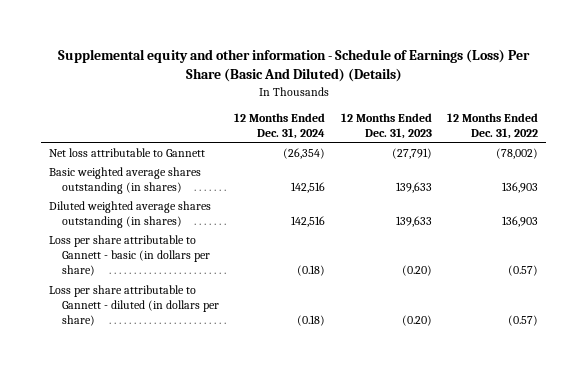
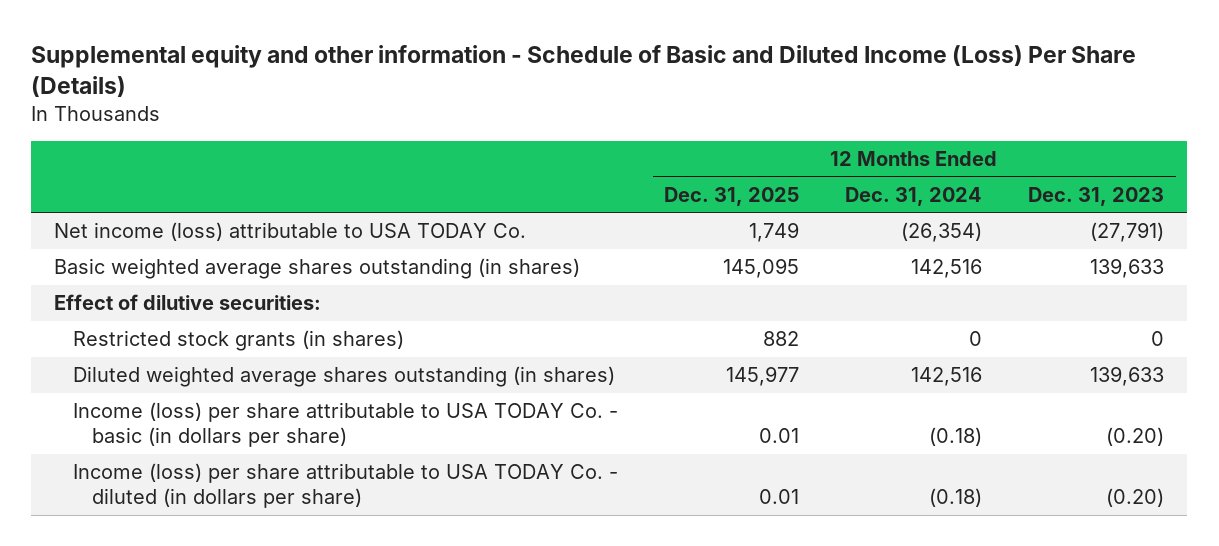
[57,49,530,83] Supplemental equity and other information - Schedule of Earnings (Loss) Per Share (Basic And Diluted) (Details) -> [31,44,1137,97] Supplemental equity and other information - Schedule of Basic and Diluted Income (Loss) Per Share (Details)
[446,112,538,140] 12 Months Ended Dec. 31, 2022 -> none
none -> [664,186,800,206] Dec. 31, 2025
[49,147,206,157] Net loss attributable to Gannett -> [54,222,527,242] Net income (loss) attributable to USA TODAY Co.
none -> [54,294,322,311] Effect of dilutive securities:
none -> [73,330,405,352] Restricted stock grants (in shares)
[49,234,210,277] Loss per share attributable to Gannett - basic (in dollars per share) -> [73,402,619,448] Income (loss) per share attributable to USA TODAY Co. - basic (in dollars per share)
[49,284,219,327] Loss per share attributable to Gannett - diluted (in dollars per share) -> [73,463,619,509] Income (loss) per share attributable to USA TODAY Co. - diluted (in dollars per share)

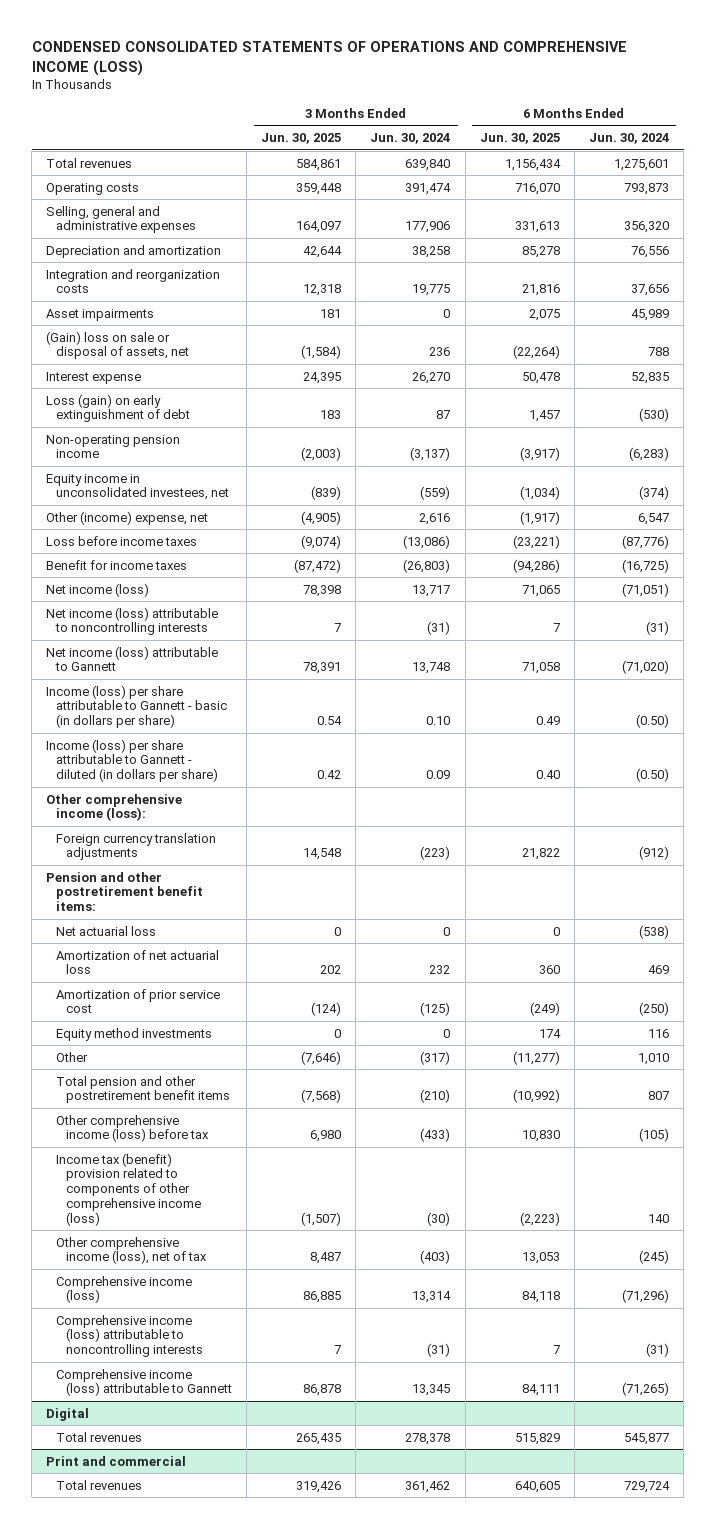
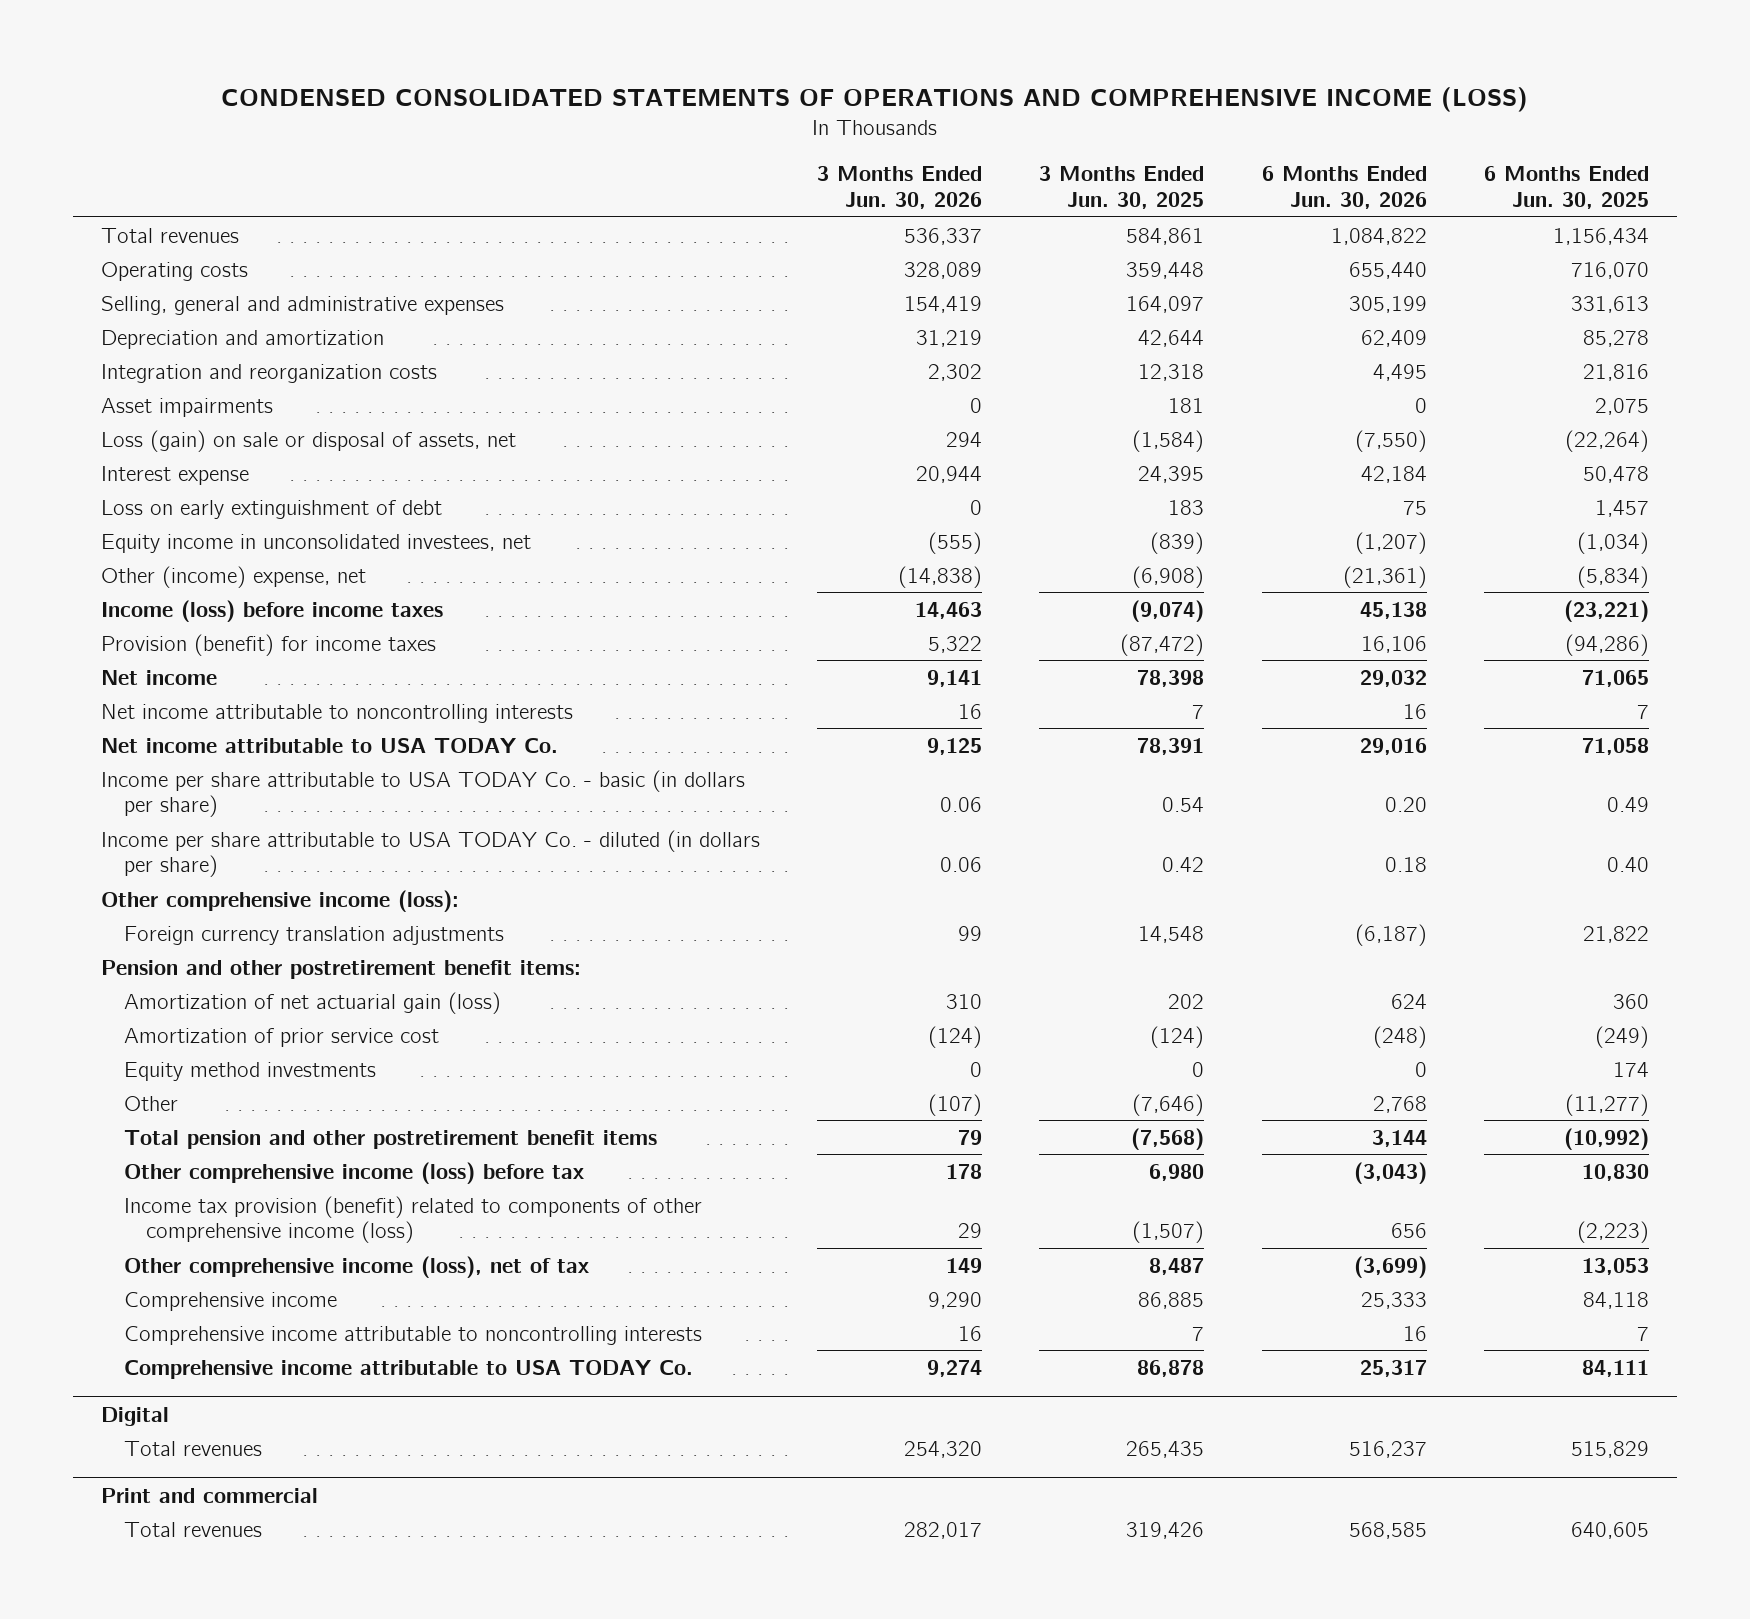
[370,133,451,145] Jun. 30, 2024 -> none
[588,133,669,145] Jun. 30, 2024 -> none
none -> [817,165,983,209] 3 Months Ended Jun. 30, 2026
none -> [1261,165,1427,209] 6 Months Ended Jun. 30, 2026
[46,330,190,360] (Gain) loss on sale or disposal of assets, net -> [101,429,517,452] Loss (gain) on sale or disposal of assets, net
[46,434,181,459] Non-operating pension income -> none
[46,393,191,423] Loss (gain) on early extinguishment of debt -> [101,499,443,519] Loss on early extinguishment of debt
[301,510,342,525] (4,905) -> [1132,565,1205,588] (6,908)
[519,510,560,525] (1,917) -> [1576,565,1649,588] (5,834)
[46,535,198,546] Loss before income taxes -> [101,599,444,622] Income (loss) before income taxes
[46,559,188,570] Benefit for income taxes -> [101,633,437,656] Provision (benefit) for income taxes
[46,582,150,597] Net income (loss) -> [101,669,218,685] Net income
[46,606,219,636] Net income (loss) attributable to noncontrolling interests -> [101,703,574,723] Net income attributable to noncontrolling interests
[46,645,219,672] Net income (loss) attributable to Gannett -> [101,737,559,753] Net income attributable to USA TODAY Co.
[46,684,228,729] Income (loss) per share attributable to Gannett - basic (in dollars per share) -> [101,769,746,818] Income per share attributable to USA TODAY Co. - basic (in dollars per share)
[46,738,219,783] Income (loss) per share attributable to Gannett - diluted (in dollars per share) -> [101,829,761,878] Income per share attributable to USA TODAY Co. - diluted (in dollars per share)
[56,925,157,936] Net actuarial loss -> none
[56,949,220,975] Amortization of net actuarial loss -> [123,991,501,1014] Amortization of net actuarial gain (loss)
[56,1152,201,1226] Income tax (benefit) provision related to components of other comprehensive income (loss) -> [123,1195,702,1244] Income tax provision (benefit) related to components of other comprehensive income (loss)
[56,1275,193,1304] Comprehensive income (loss) -> [123,1291,337,1311] Comprehensive income
[56,1314,203,1358] Comprehensive income (loss) attributable to noncontrolling interests -> [123,1325,702,1345] Comprehensive income attributable to noncontrolling interests
[56,1368,232,1397] Comprehensive income (loss) attributable to Gannett -> [123,1359,693,1379] Comprehensive income attributable to USA TODAY Co.

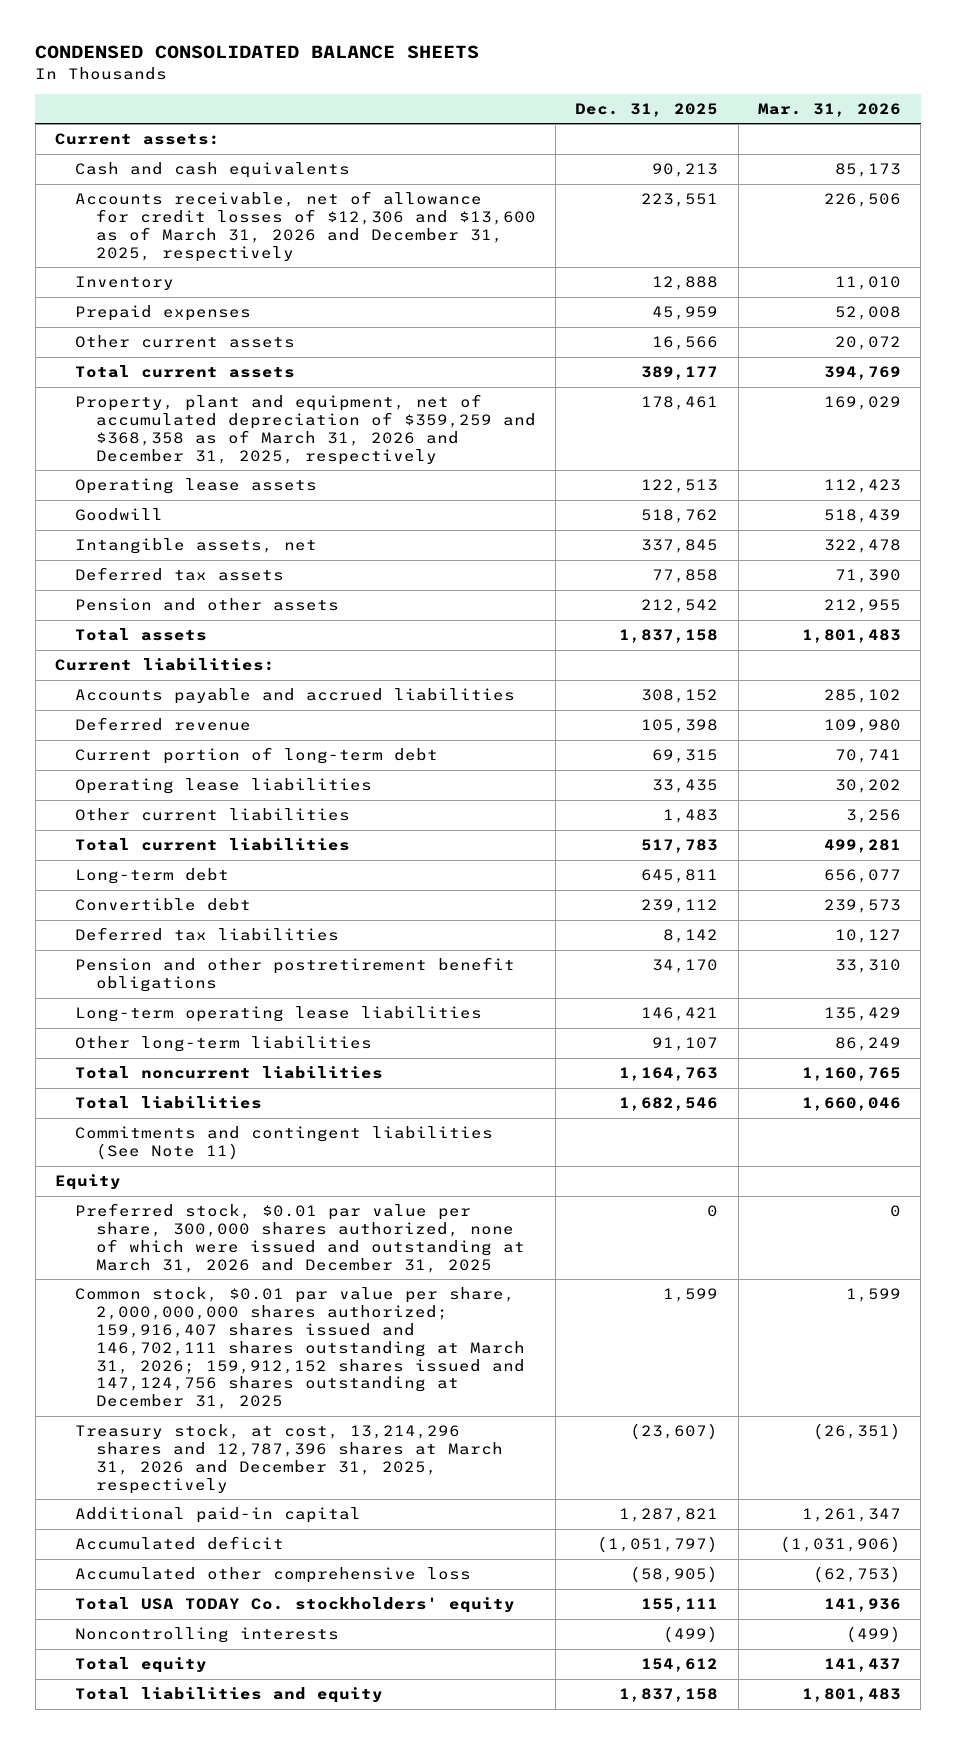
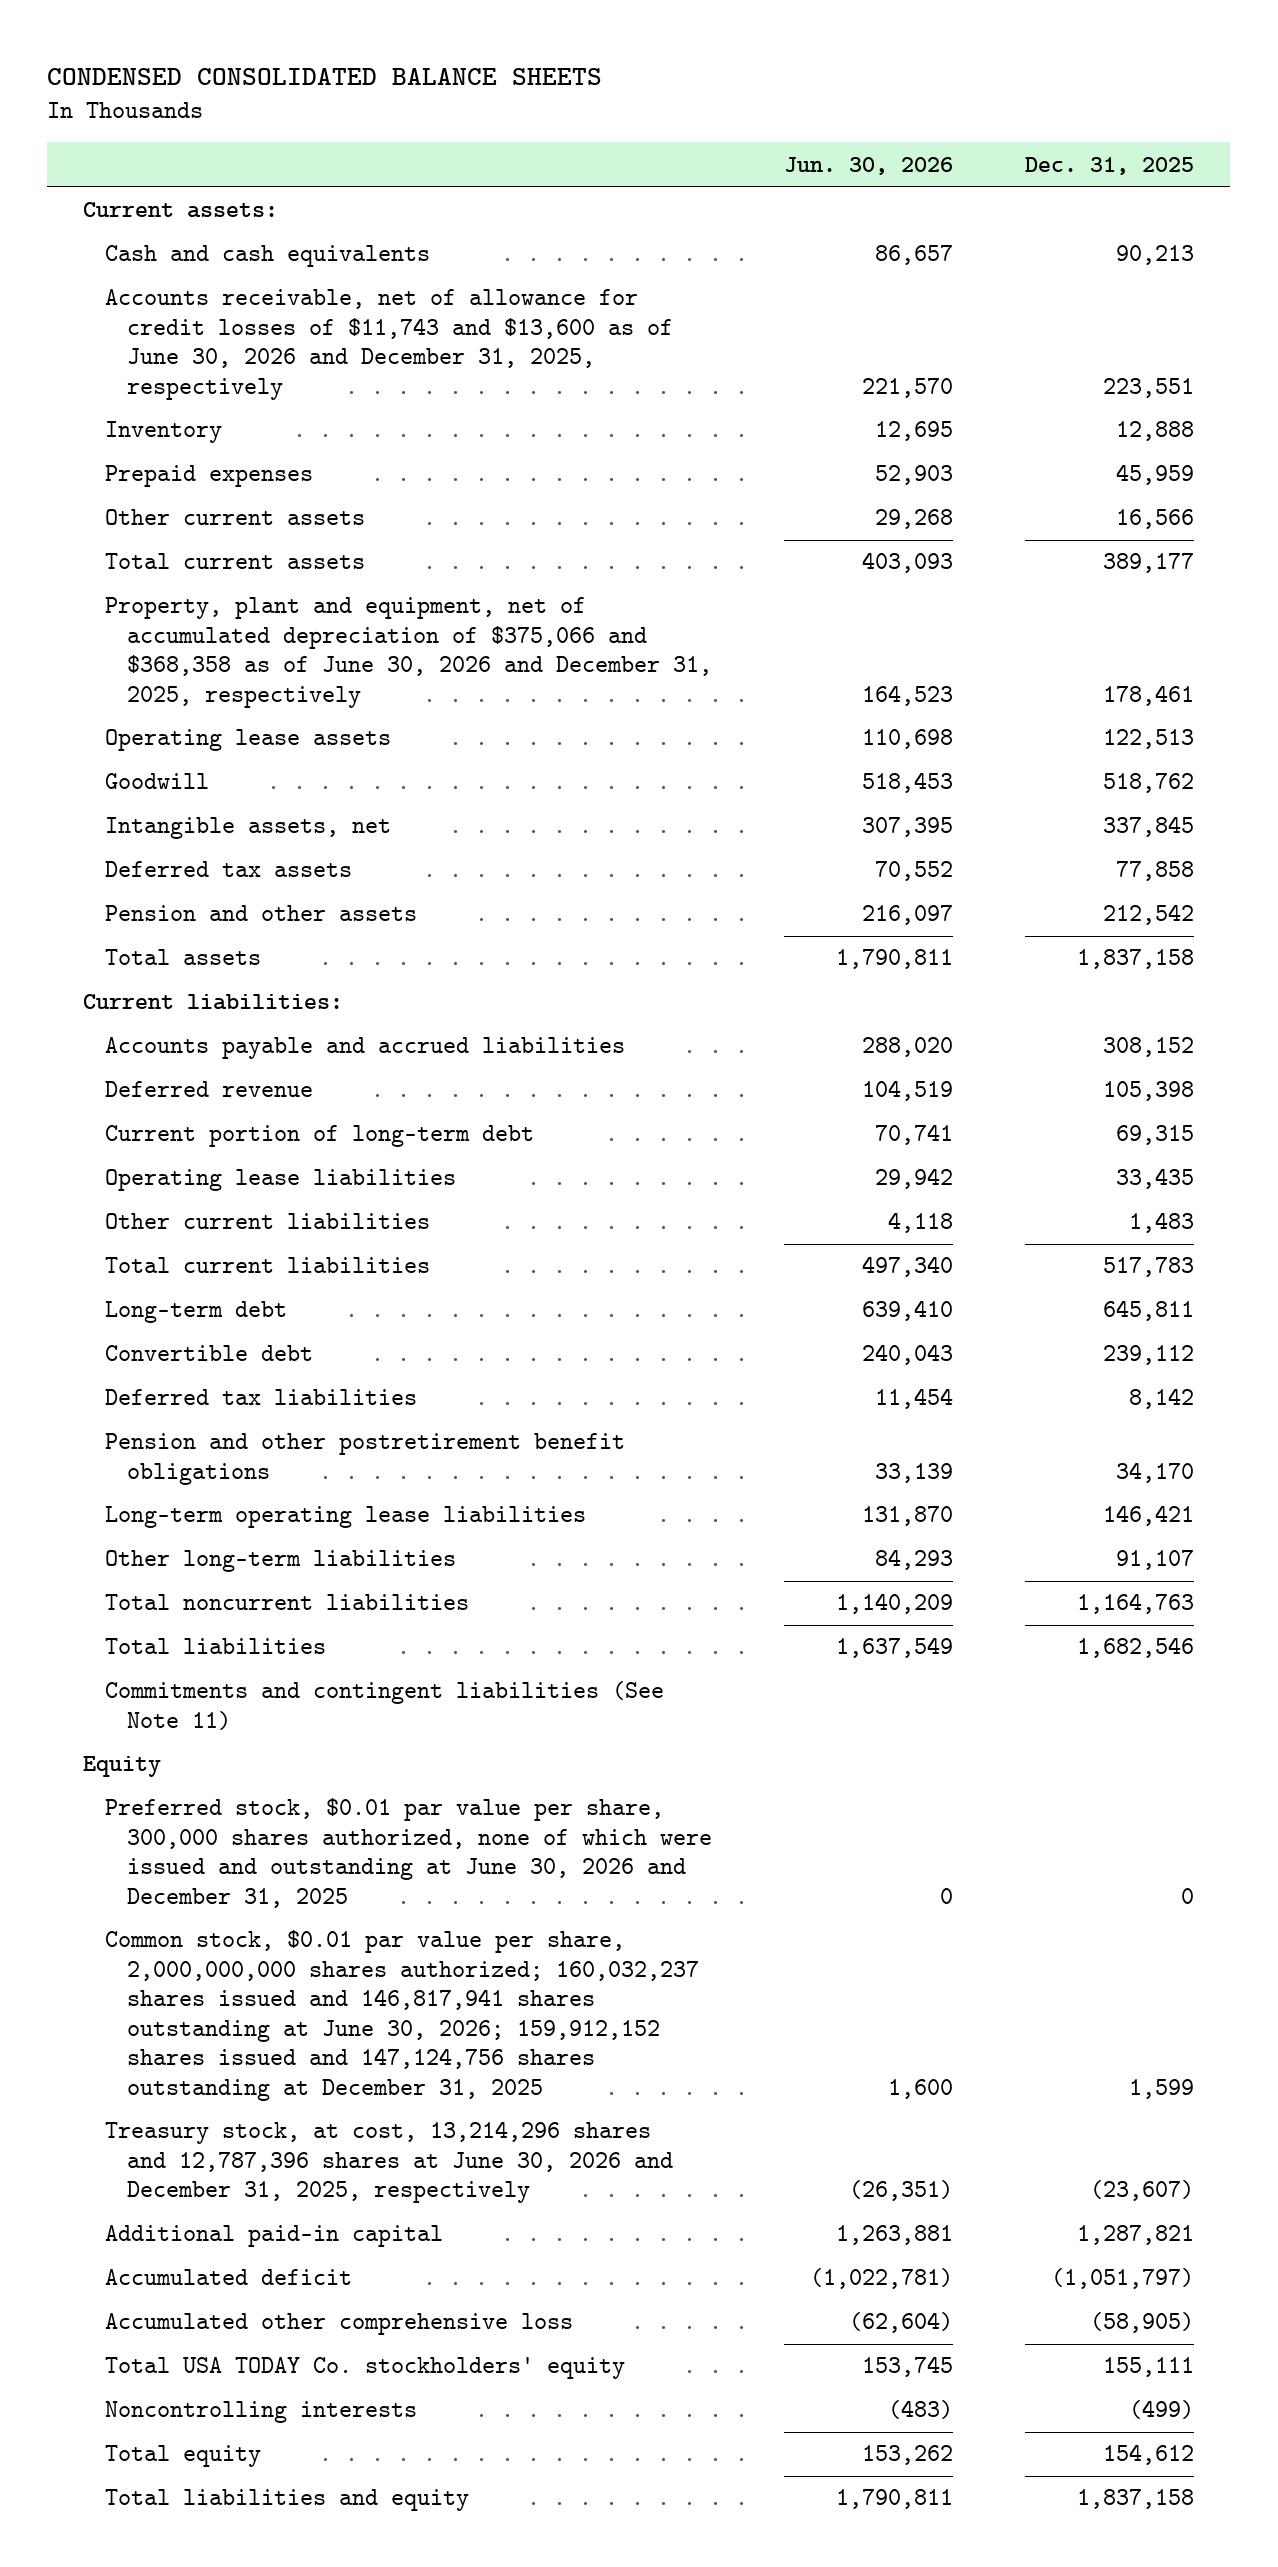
[758,102,902,117] Mar. 31, 2026 -> none
none -> [784,156,954,175] Jun. 30, 2026
[75,191,536,262] Accounts receivable, net of allowance for credit losses of $12,306 and $13,600 as of March 31, 2026 and December 31, 2025, respectively -> [105,289,674,400] Accounts receivable, net of allowance for credit losses of $11,743 and $13,600 as of June 30, 2026 and December 31, 2025, respectively
[75,394,536,465] Property, plant and equipment, net of accumulated depreciation of $359,259 and $368,358 as of March 31, 2026 and December 31, 2025, respectively -> [105,597,713,708] Property, plant and equipment, net of accumulated depreciation of $375,066 and $368,358 as of June 30, 2026 and December 31, 2025, respectively
[75,1203,525,1273] Preferred stock, $0.01 par value per share, 300,000 shares authorized, none of which were issued and outstanding at March 31, 2026 and December 31, 2025 -> [105,1798,713,1908] Preferred stock, $0.01 par value per share, 300,000 shares authorized, none of which were issued and outstanding at June 30, 2026 and December 31, 2025
[75,1287,525,1410] Common stock, $0.01 par value per share, 2,000,000,000 shares authorized; 159,916,407 shares issued and 146,702,111 shares outstanding at March 31, 2026; 159,912,152 shares issued and 147,124,756 shares outstanding at December 31, 2025 -> [105,1930,700,2101] Common stock, $0.01 par value per share, 2,000,000,000 shares authorized; 160,032,237 shares issued and 146,817,941 shares outstanding at June 30, 2026; 159,912,152 shares issued and 147,124,756 shares outstanding at December 31, 2025
[75,1424,503,1494] Treasury stock, at cost, 13,214,296 shares and 12,787,396 shares at March 31, 2026 and December 31, 2025, respectively -> [105,2121,674,2204] Treasury stock, at cost, 13,214,296 shares and 12,787,396 shares at June 30, 2026 and December 31, 2025, respectively

